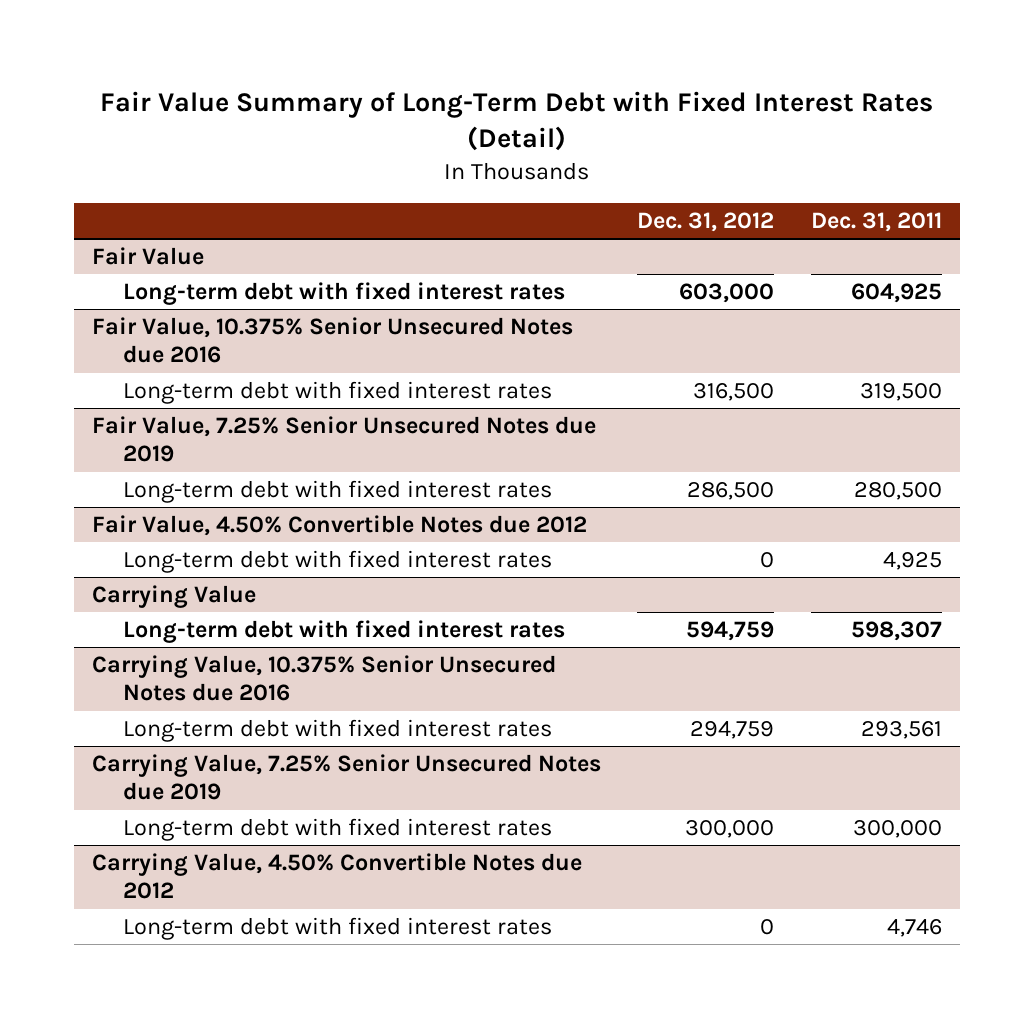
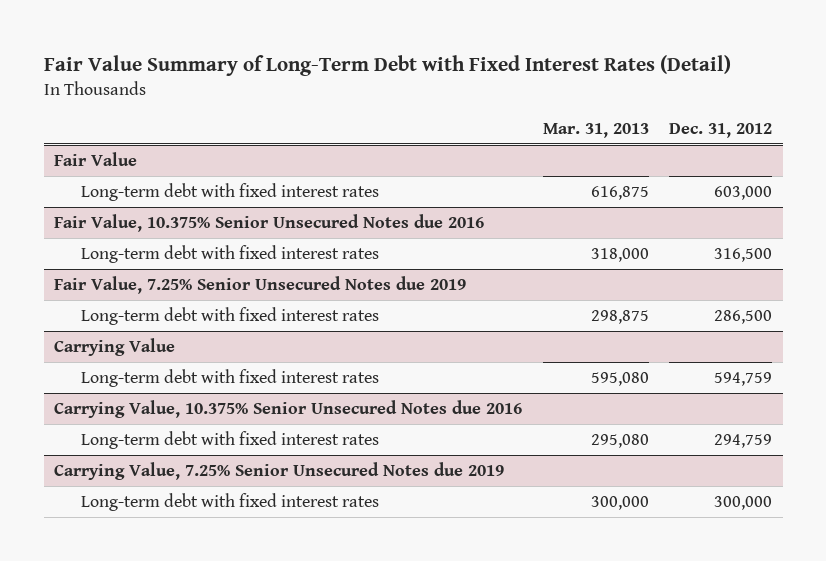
[810,212,942,233] Dec. 31, 2011 -> none
none -> [542,122,649,138] Mar. 31, 2013
[91,515,587,537] Fair Value, 4.50% Convertible Notes due 2012 -> none
[122,550,552,574] Long-term debt with fixed interest rates -> none
[91,853,582,900] Carrying Value, 4.50% Convertible Notes due 2012 -> none
[122,917,552,941] Long-term debt with fixed interest rates -> none

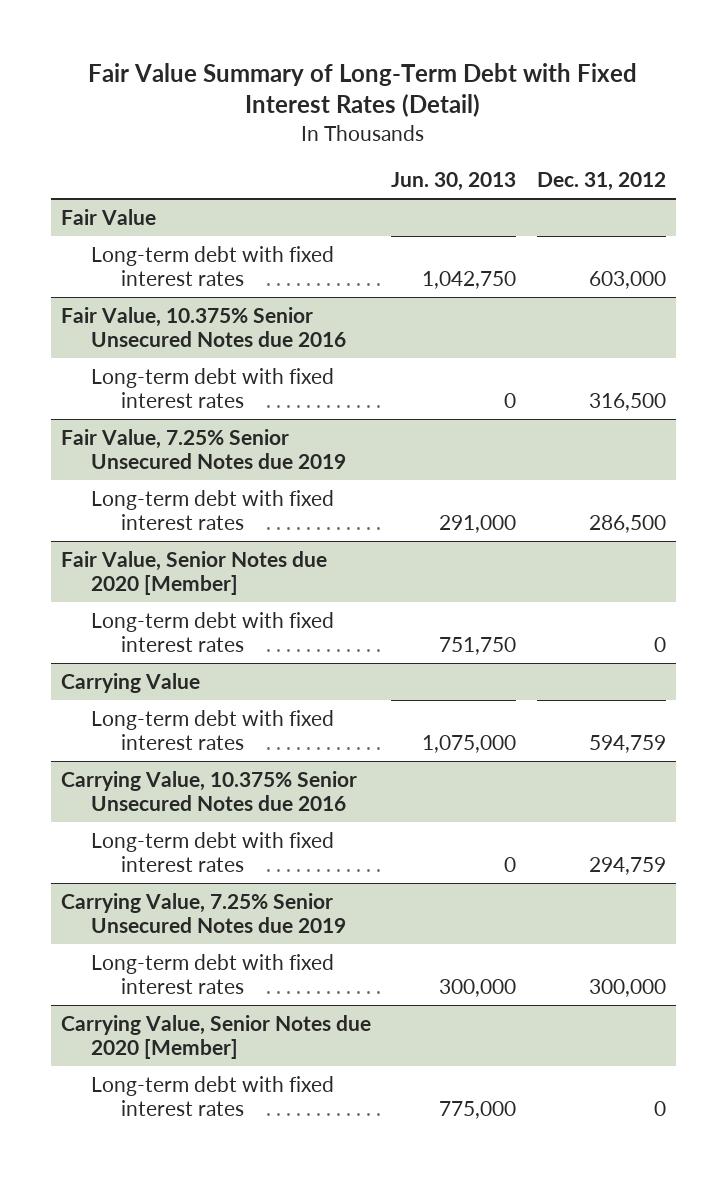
[542,122,649,138] Mar. 31, 2013 -> none
none -> [391,171,517,191] Jun. 30, 2013
none -> [60,550,327,595] Fair Value, Senior Notes due 2020 [Member]
none -> [90,611,334,652] Long-term debt with fixed interest rates
none -> [60,1014,371,1059] Carrying Value, Senior Notes due 2020 [Member]
none -> [90,1075,334,1116] Long-term debt with fixed interest rates

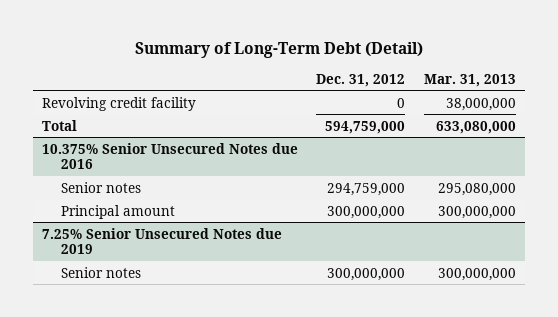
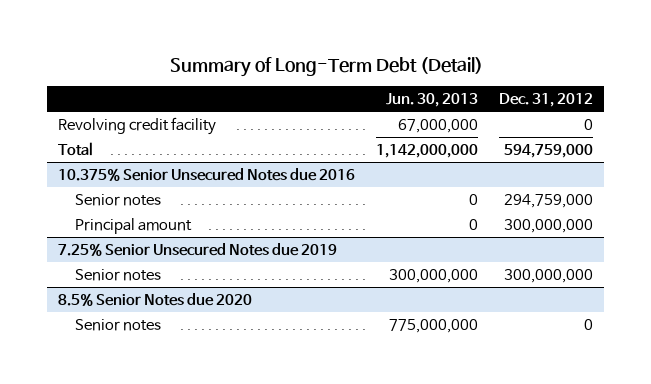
[423,73,516,87] Mar. 31, 2013 -> none
none -> [386,92,479,107] Jun. 30, 2013
none -> [57,292,252,306] 8.5% Senior Notes due 2020
none -> [75,318,162,331] Senior notes

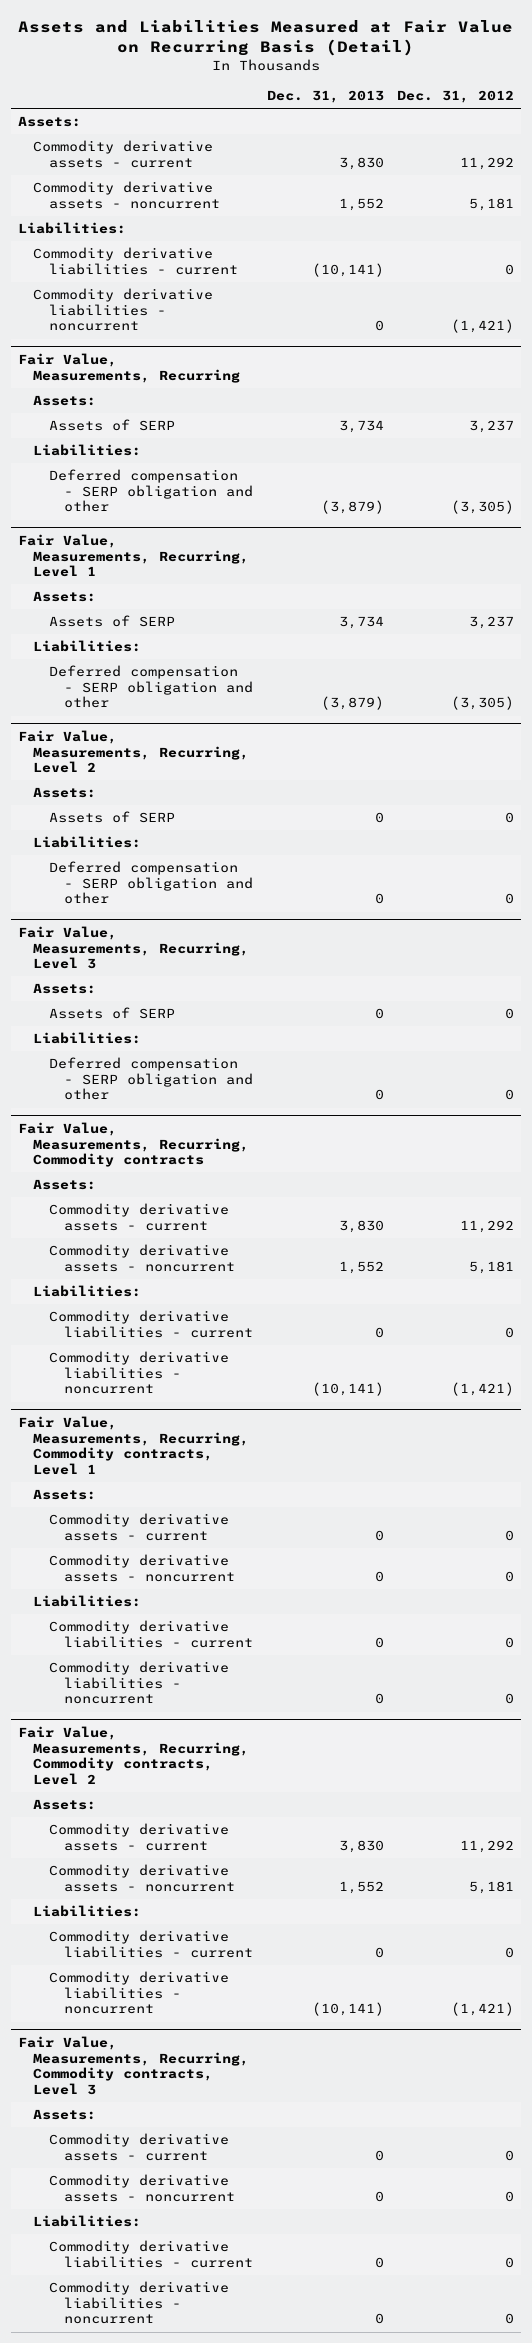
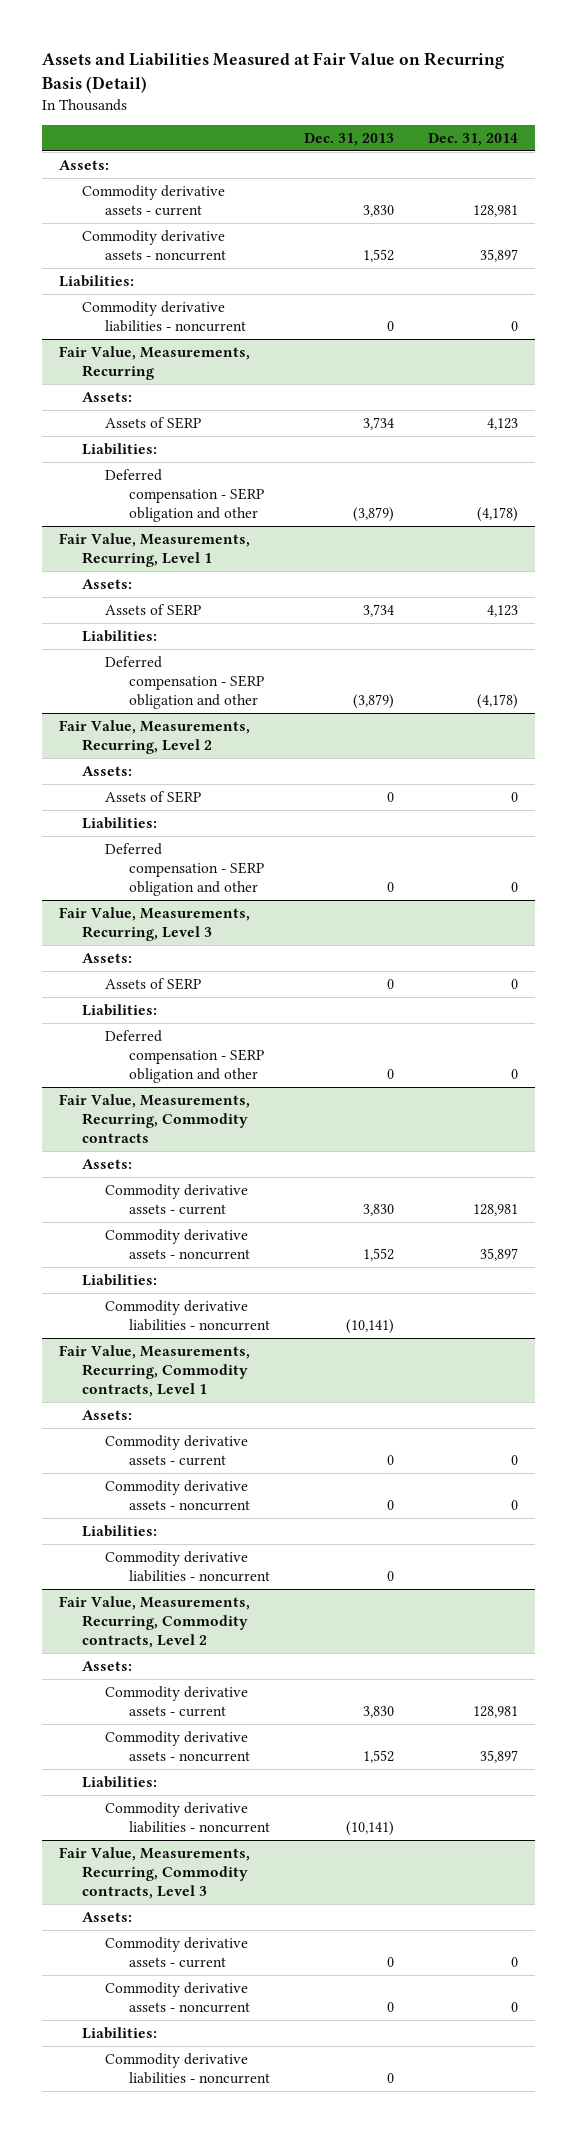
[397,89,515,103] Dec. 31, 2012 -> none
none -> [427,132,518,146] Dec. 31, 2014
[33,247,238,275] Commodity derivative liabilities - current -> none
[48,1310,254,1338] Commodity derivative liabilities - current -> none
[48,1620,254,1648] Commodity derivative liabilities - current -> none
[48,1930,254,1958] Commodity derivative liabilities - current -> none
[48,2240,254,2268] Commodity derivative liabilities - current -> none

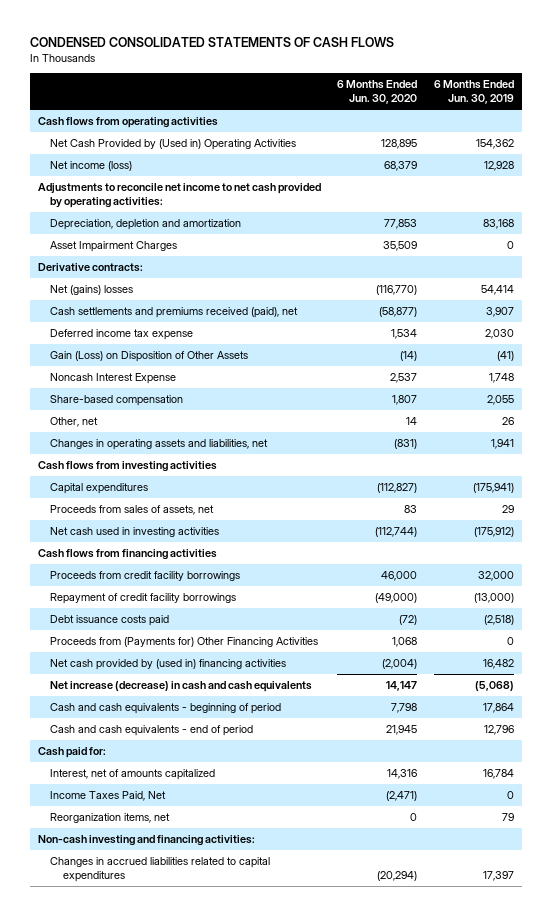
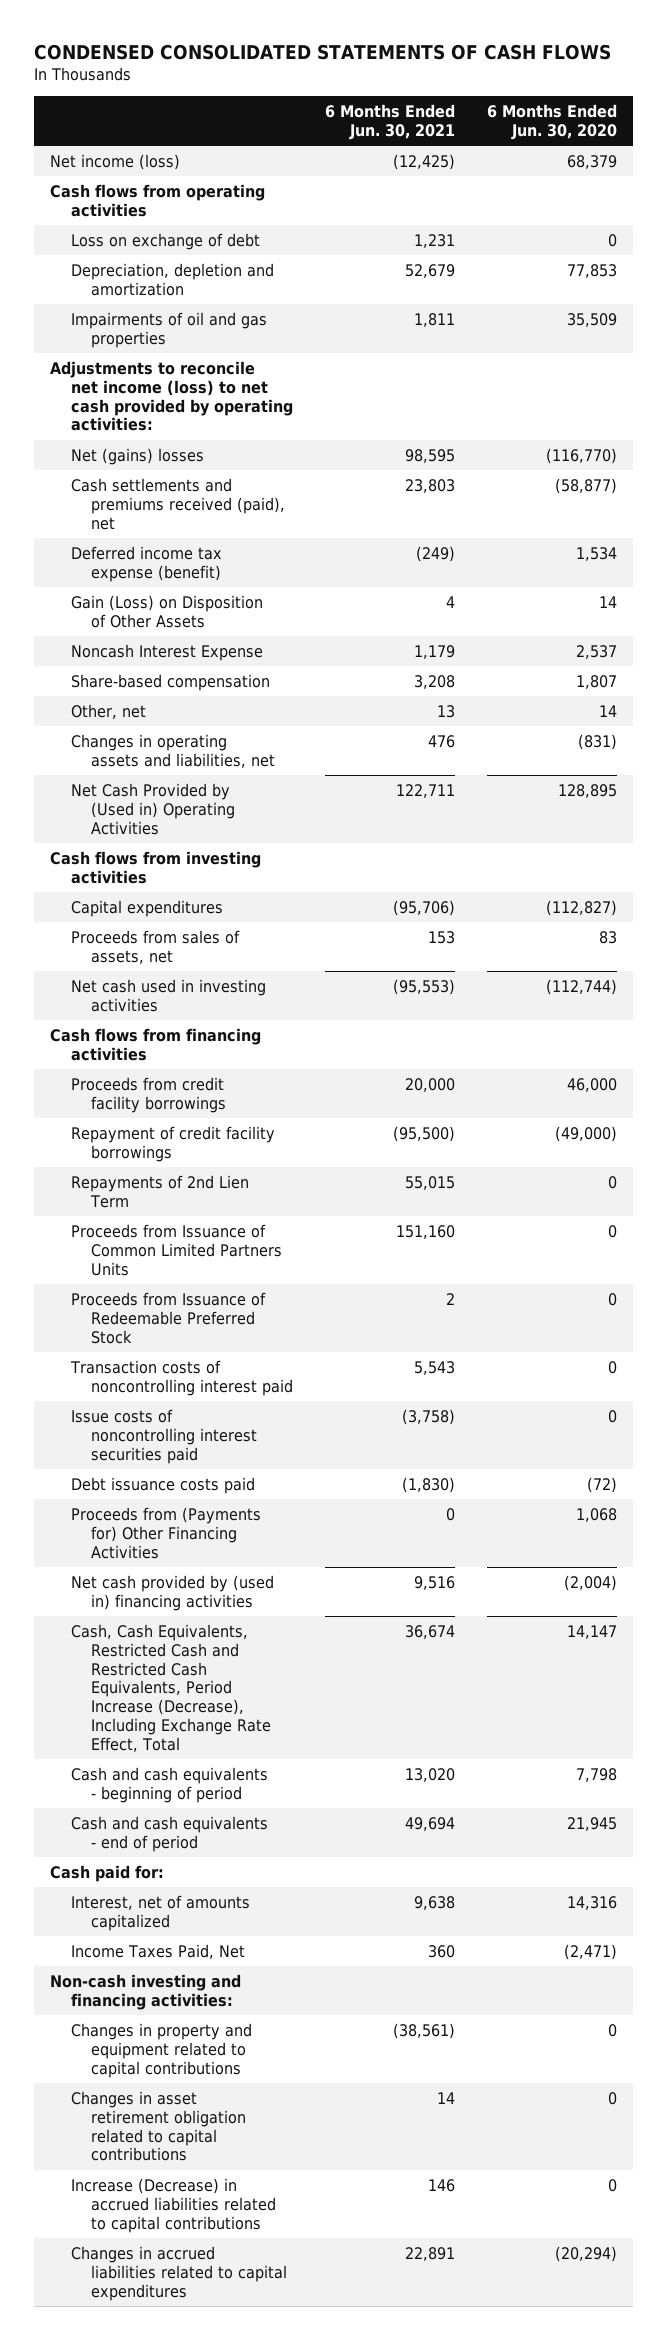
[433,79,514,105] 6 Months Ended Jun. 30, 2019 -> none
none -> [325,104,456,140] 6 Months Ended Jun. 30, 2021
[38,182,322,209] Adjustments to reconcile net income to net cash provided by operating activities: -> none
[38,116,219,128] Cash flows from operating activities -> [49,183,265,217] Cash flows from operating activities
none -> [70,232,260,250] Loss on exchange of debt
[38,262,144,272] Derivative contracts: -> none
[50,240,178,252] Asset Impairment Charges -> [70,311,267,348] Impairments of oil and gas properties
none -> [49,360,293,432] Adjustments to reconcile net income (loss) to net cash provided by operating activities:
[50,328,194,340] Deferred income tax expense -> [70,545,222,582] Deferred income tax expense (benefit)
[400,350,418,361] (14) -> [599,595,618,608] 14
[50,138,297,150] Net Cash Provided by (Used in) Operating Activities -> [70,782,236,835] Net Cash Provided by (Used in) Operating Activities
none -> [70,1174,249,1208] Repayments of 2nd Lien Term
none -> [70,1223,283,1276] Proceeds from Issuance of Common Limited Partners Units
none -> [70,1291,266,1344] Proceeds from Issuance of Redeemable Preferred Stock
none -> [69,1359,294,1396] Transaction costs of noncontrolling interest paid
none -> [70,1408,258,1464] Issue costs of noncontrolling interest securities paid
[50,680,313,692] Net increase (decrease) in cash and cash equivalents -> [70,1623,272,1752] Cash, Cash Equivalents, Restricted Cash and Restricted Cash Equivalents, Period Increase (Decrease), Including Exchange Rate Effect, Total
[50,812,171,823] Reorganization items, net -> none
none -> [70,2022,252,2078] Changes in property and equipment related to capital contributions
none -> [70,2090,247,2162] Changes in asset retirement obligation related to capital contributions
none -> [70,2177,277,2233] Increase (Decrease) in accrued liabilities related to capital contributions

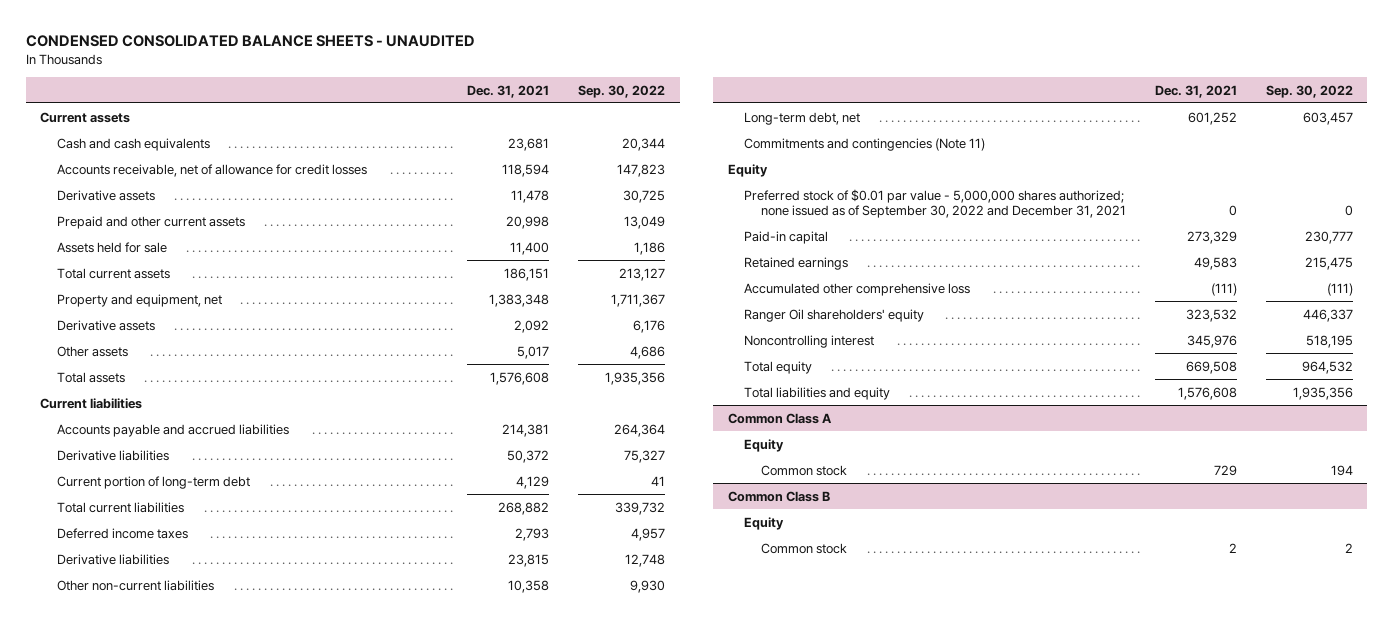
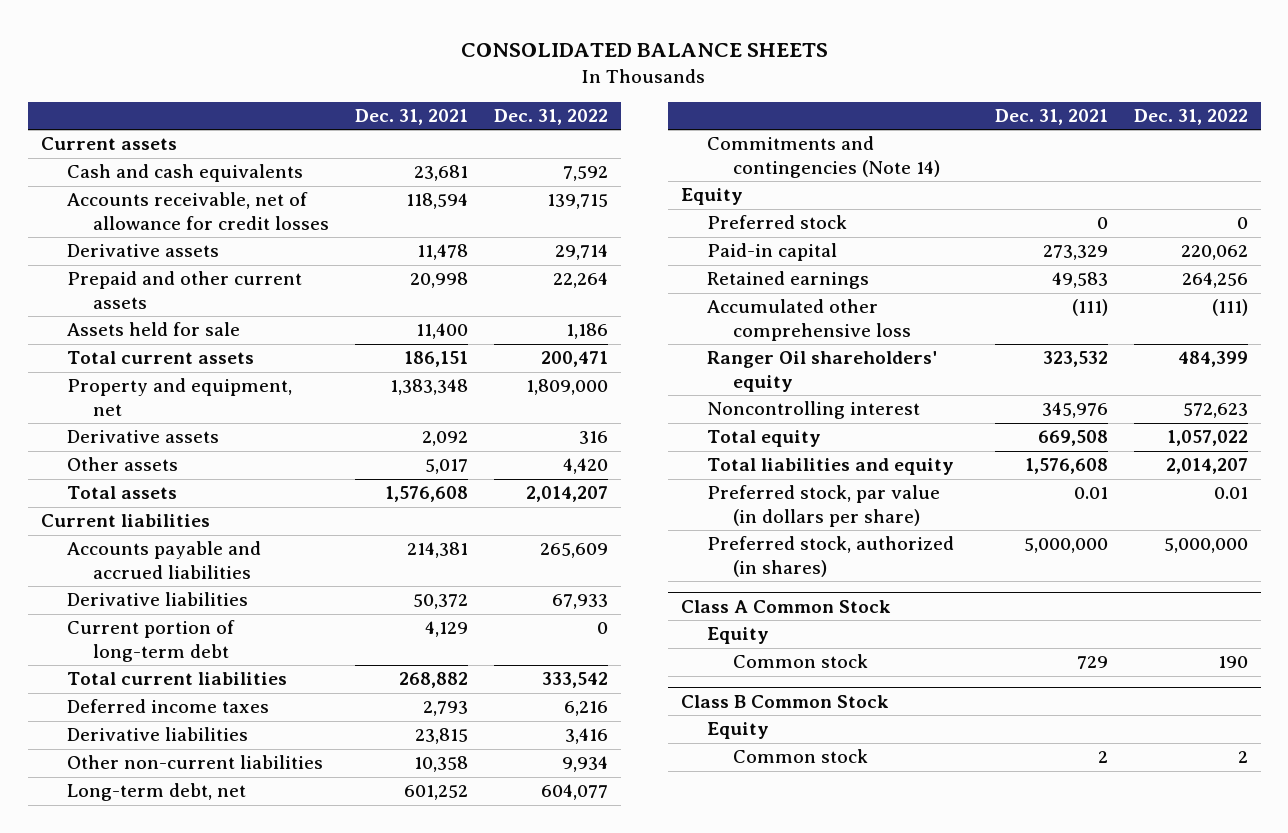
[25,35,475,48] CONDENSED CONSOLIDATED BALANCE SHEETS - UNAUDITED -> [461,43,829,58] CONSOLIDATED BALANCE SHEETS
[578,84,666,98] Sep. 30, 2022 -> none
none -> [493,108,608,125] Dec. 31, 2022
[744,137,986,151] Commitments and contingencies (Note 11) -> [706,136,940,178] Commitments and contingencies (Note 14)
[744,188,1126,219] Preferred stock of $0.01 par value - 5,000,000 shares authorized; none issued as of September 30, 2022 and December 31, 2021 -> [706,215,847,230] Preferred stock
none -> [706,485,940,527] Preferred stock, par value (in dollars per share)
none -> [706,536,954,577] Preferred stock, authorized (in shares)
[727,412,832,424] Common Class A -> [680,599,891,613] Class A Common Stock
[727,490,830,502] Common Class B -> [680,694,889,708] Class B Common Stock

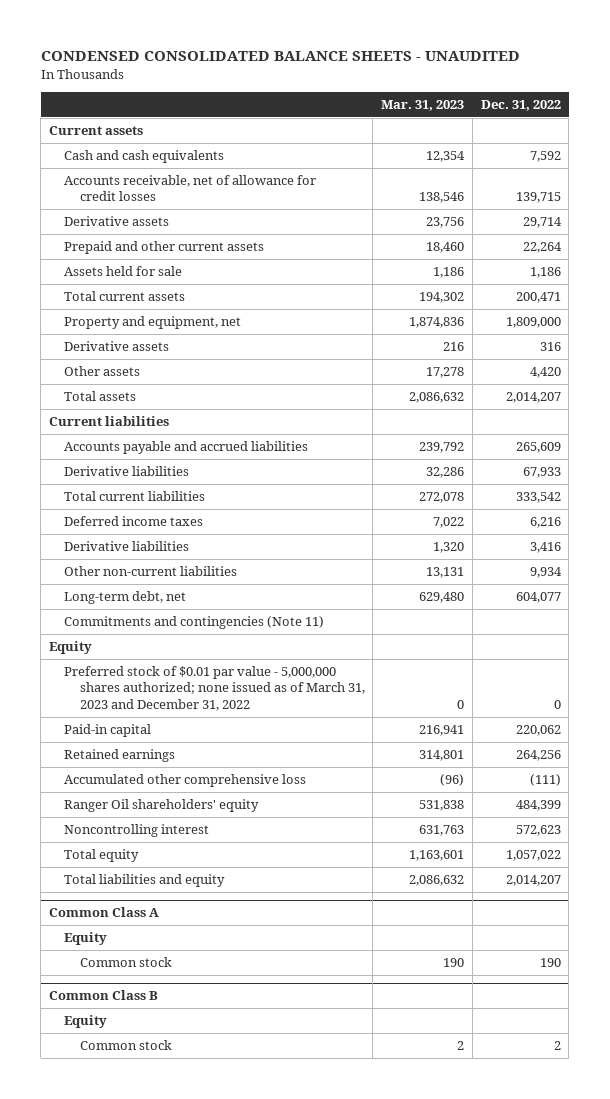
[461,43,829,58] CONSOLIDATED BALANCE SHEETS -> [40,51,520,62] CONDENSED CONSOLIDATED BALANCE SHEETS - UNAUDITED
[354,108,468,125] Dec. 31, 2021 -> none
none -> [381,100,465,112] Mar. 31, 2023
[66,620,235,662] Current portion of long-term debt -> none
[706,136,940,178] Commitments and contingencies (Note 14) -> [64,616,325,630] Commitments and contingencies (Note 11)
[706,215,847,230] Preferred stock -> [64,666,365,711] Preferred stock of $0.01 par value - 5,000,000 shares authorized; none issued as of March 31, 2023 and December 31, 2022
[706,485,940,527] Preferred stock, par value (in dollars per share) -> none
[706,536,954,577] Preferred stock, authorized (in shares) -> none
[680,599,891,613] Class A Common Stock -> [49,907,160,918] Common Class A
[680,694,889,708] Class B Common Stock -> [49,990,159,1001] Common Class B

